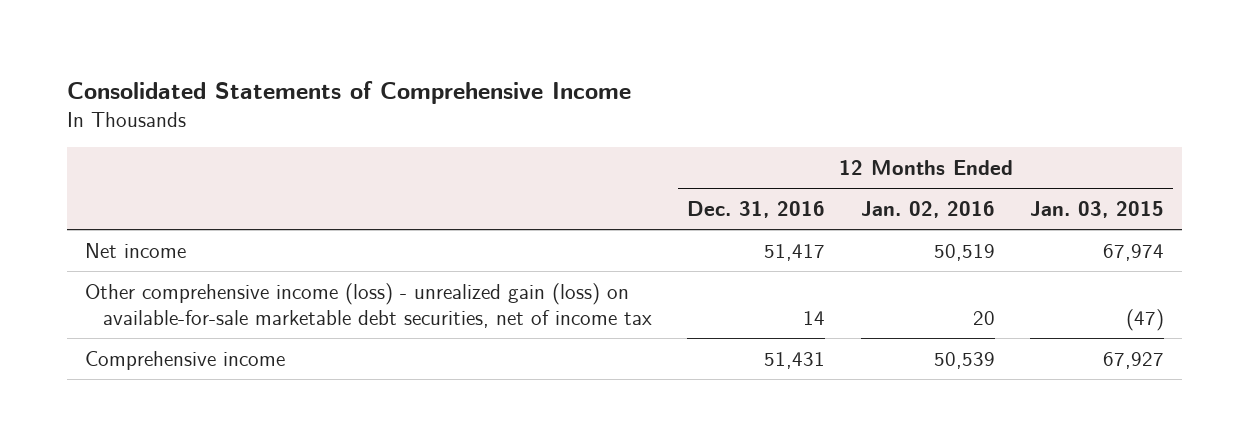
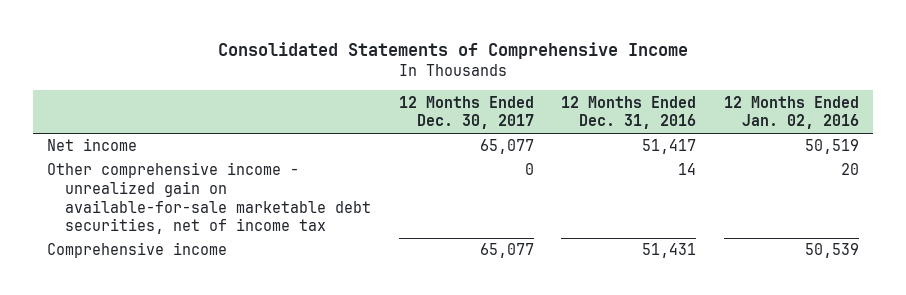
[1030,201,1165,219] Jan. 03, 2015 -> none
none -> [398,95,534,130] 12 Months Ended Dec. 30, 2017
[85,282,652,328] Other comprehensive income (loss) - unrealized gain (loss) on available-for-sale marketable debt securities, net of income tax -> [47,162,372,235] Other comprehensive income - unrealized gain on available-for-sale marketable debt securities, net of income tax

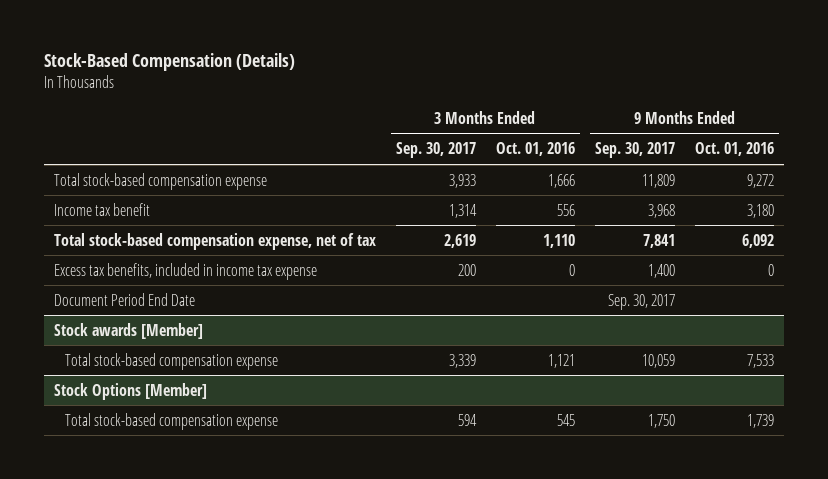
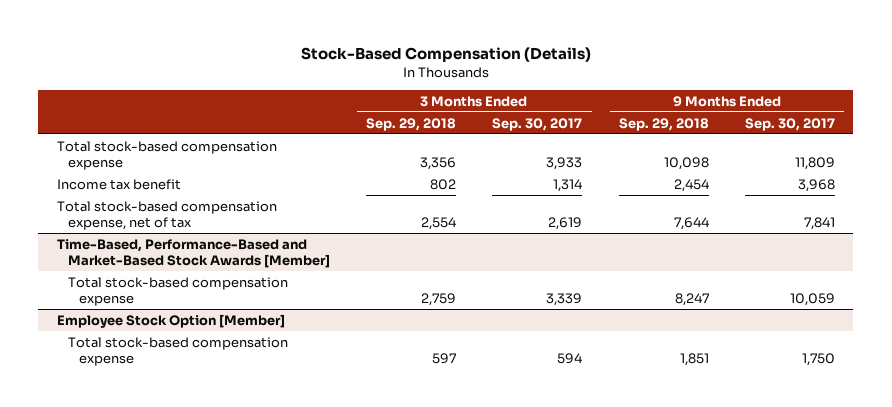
[495,142,575,157] Oct. 01, 2016 -> none
[695,142,775,157] Oct. 01, 2016 -> none
none -> [366,117,457,131] Sep. 29, 2018
none -> [618,117,709,131] Sep. 29, 2018
[53,262,317,280] Excess tax benefits, included in income tax expense -> none
[53,292,195,306] Document Period End Date -> none
[53,322,203,339] Stock awards [Member] -> none
none -> [56,238,330,268] Time-Based, Performance-Based and Market-Based Stock Awards [Member]
[53,382,207,400] Stock Options [Member] -> [56,313,285,328] Employee Stock Option [Member]

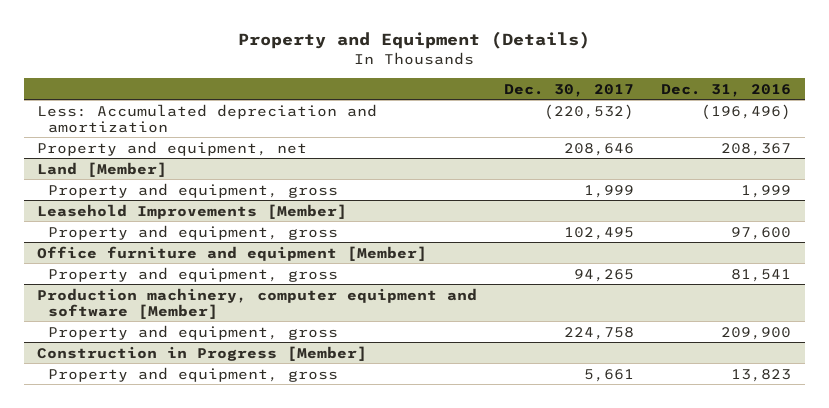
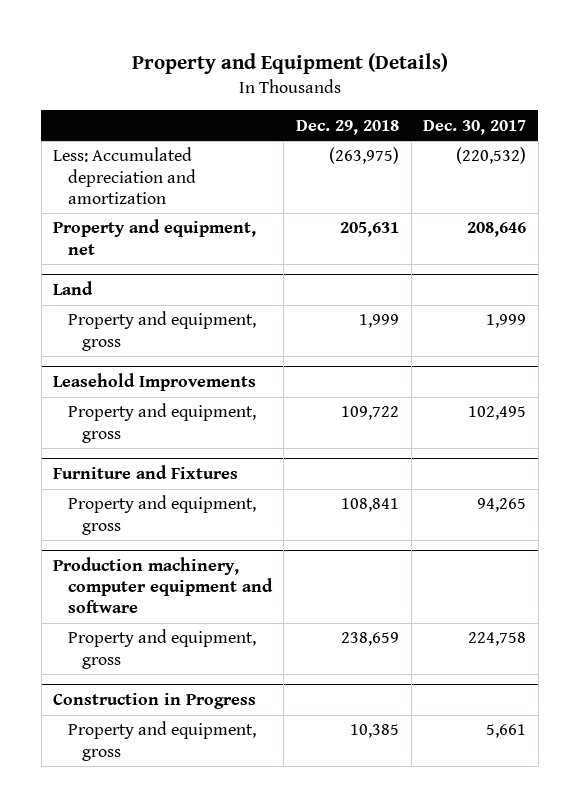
[661,83,792,97] Dec. 31, 2016 -> none
none -> [295,119,399,135] Dec. 29, 2018
[37,161,168,177] Land [Member] -> [53,281,94,296] Land
[37,203,348,219] Leasehold Improvements [Member] -> [53,373,257,392] Leasehold Improvements
[37,245,428,261] Office furniture and equipment [Member] -> [53,465,239,480] Furniture and Fixtures
[37,287,478,319] Production machinery, computer equipment and software [Member] -> [53,557,273,614] Production machinery, computer equipment and software
[37,345,368,361] Construction in Progress [Member] -> [53,693,257,710] Construction in Progress

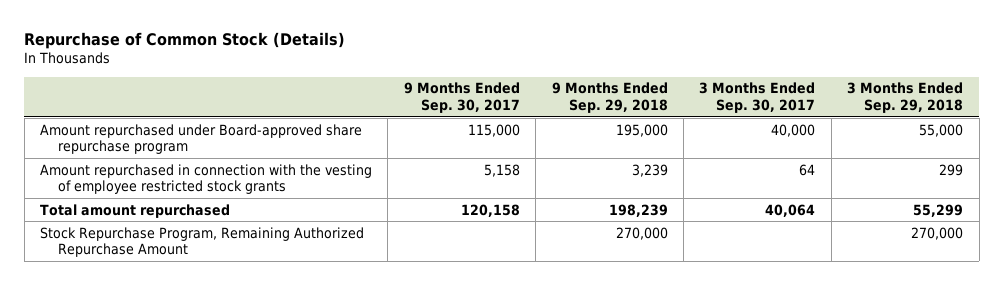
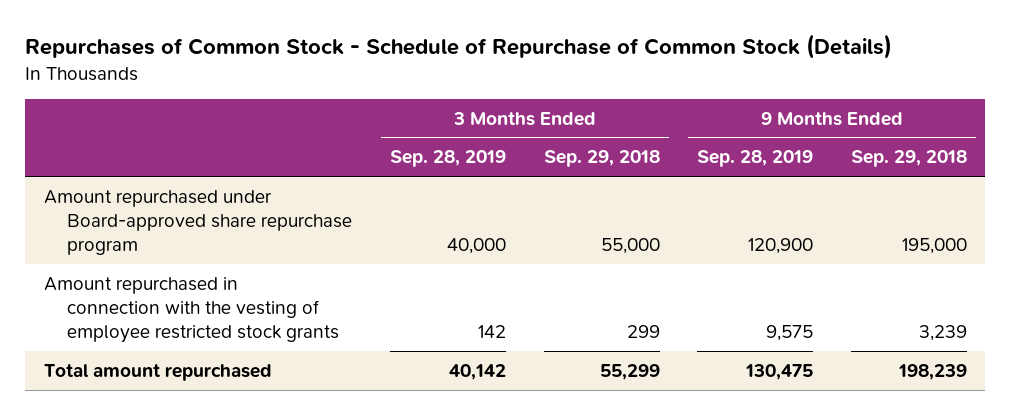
[24,31,346,49] Repurchase of Common Stock (Details) -> [24,34,892,60] Repurchases of Common Stock - Schedule of Repurchase of Common Stock (Details)
[403,82,520,114] 9 Months Ended Sep. 30, 2017 -> none
[699,82,816,114] 3 Months Ended Sep. 30, 2017 -> none
none -> [390,150,507,168] Sep. 28, 2019
none -> [697,150,814,168] Sep. 28, 2019
[39,226,364,258] Stock Repurchase Program, Remaining Authorized Repurchase Amount -> none

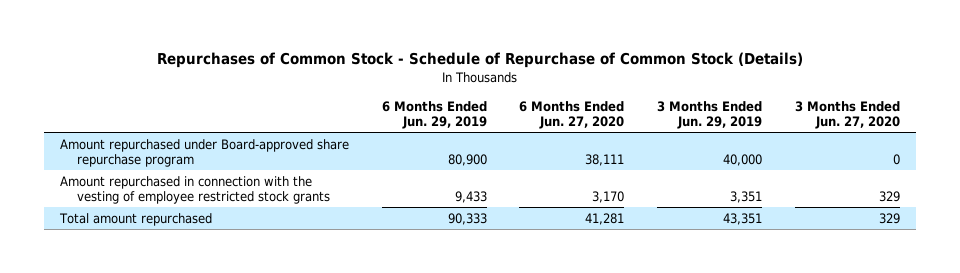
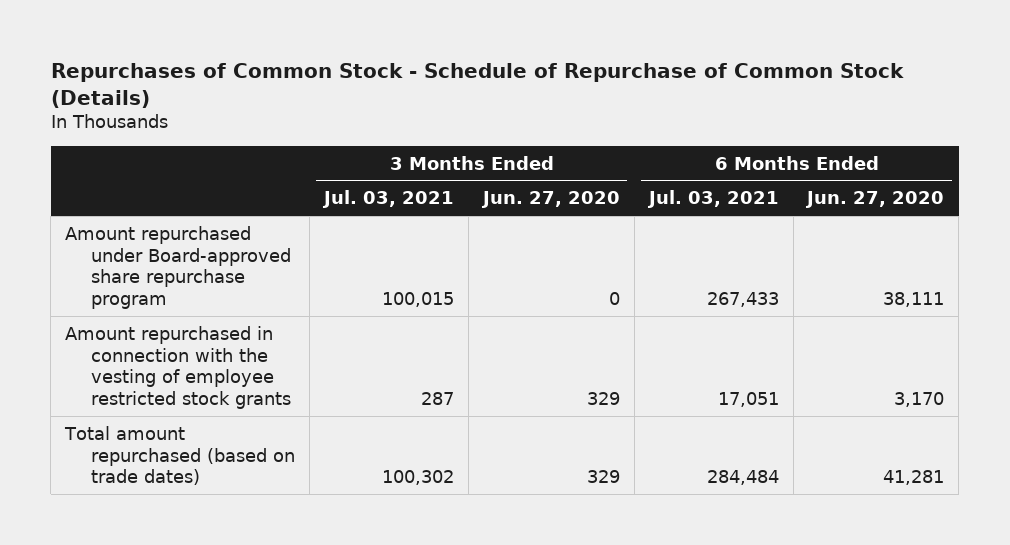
[381,100,487,130] 6 Months Ended Jun. 29, 2019 -> none
[657,100,763,130] 3 Months Ended Jun. 29, 2019 -> none
none -> [321,190,454,209] Jul. 03, 2021
none -> [646,190,779,209] Jul. 03, 2021
[59,212,213,226] Total amount repurchased -> [64,425,295,486] Total amount repurchased (based on trade dates)

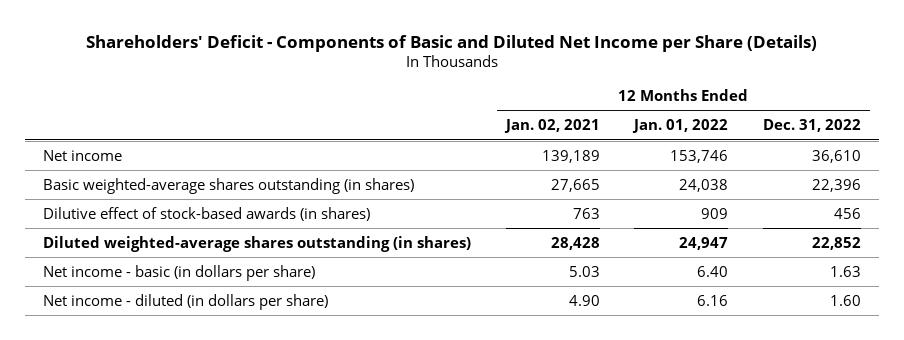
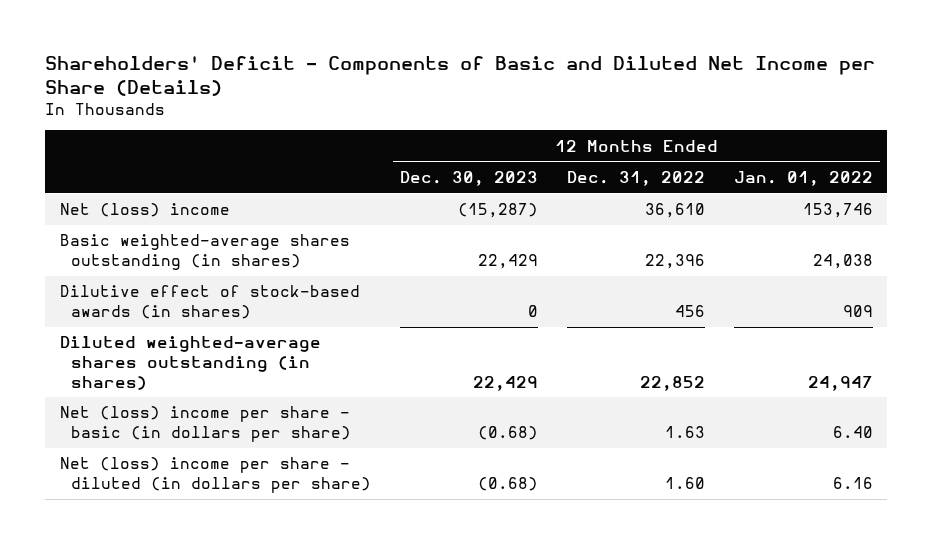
[503,119,600,134] Jan. 02, 2021 -> none
none -> [400,170,539,186] Dec. 30, 2023
[42,149,122,161] Net income -> [59,203,230,218] Net (loss) income
[42,264,315,281] Net income - basic (in dollars per share) -> [59,406,352,443] Net (loss) income per share - basic (in dollars per share)
[42,293,328,310] Net income - diluted (in dollars per share) -> [59,457,372,494] Net (loss) income per share - diluted (in dollars per share)

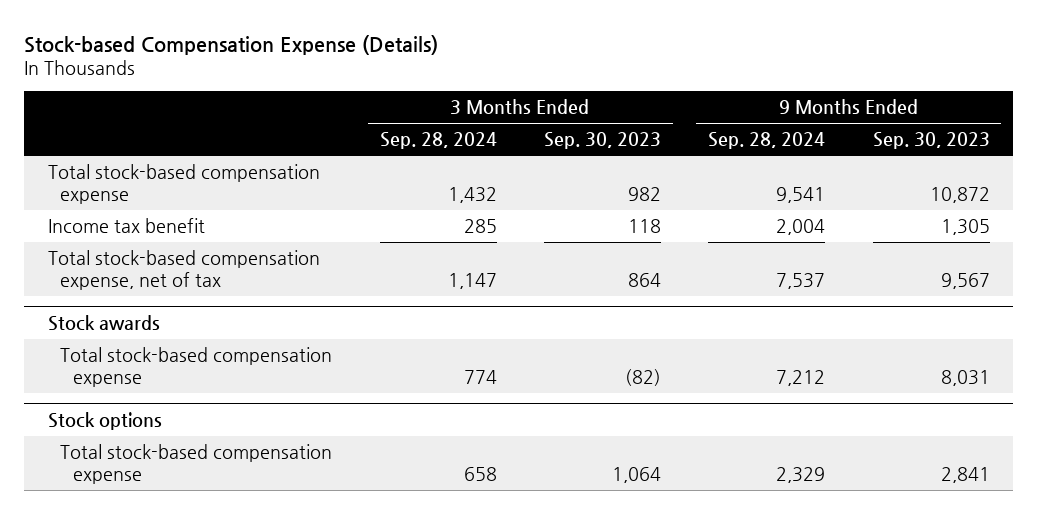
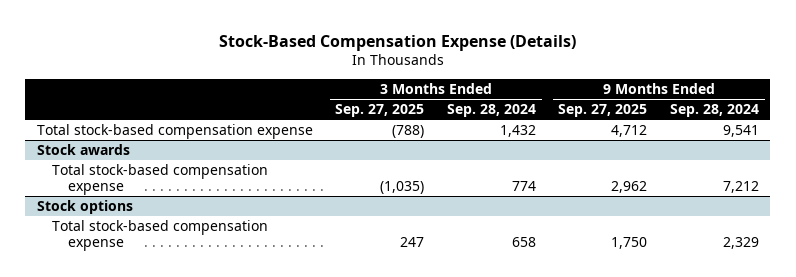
[23,34,438,55] Stock-based Compensation Expense (Details) -> [218,34,576,51] Stock-Based Compensation Expense (Details)
[543,132,661,150] Sep. 30, 2023 -> none
[872,132,990,150] Sep. 30, 2023 -> none
none -> [335,104,425,118] Sep. 27, 2025
none -> [558,104,648,118] Sep. 27, 2025
[47,218,205,234] Income tax benefit -> none
[47,250,320,290] Total stock-based compensation expense, net of tax -> none

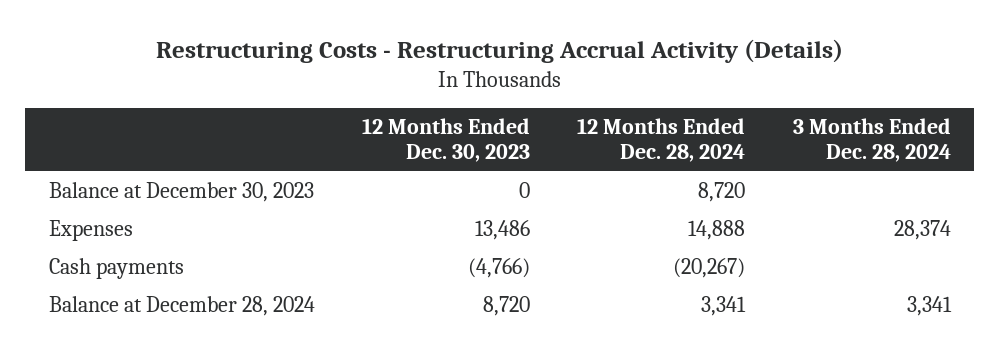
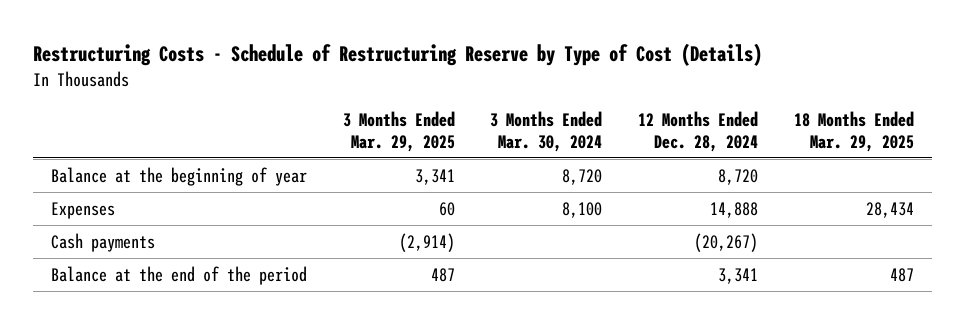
[155,38,843,63] Restructuring Costs - Restructuring Accrual Activity (Details) -> [33,43,763,67] Restructuring Costs - Schedule of Restructuring Reserve by Type of Cost (Details)
[361,118,530,163] 12 Months Ended Dec. 30, 2023 -> none
[792,118,951,163] 3 Months Ended Dec. 28, 2024 -> none
none -> [342,111,455,152] 3 Months Ended Mar. 29, 2025
none -> [490,111,603,152] 3 Months Ended Mar. 30, 2024
none -> [793,111,914,152] 18 Months Ended Mar. 29, 2025
[48,182,314,203] Balance at December 30, 2023 -> [50,166,307,186] Balance at the beginning of year
[48,296,315,317] Balance at December 28, 2024 -> [50,265,307,285] Balance at the end of the period

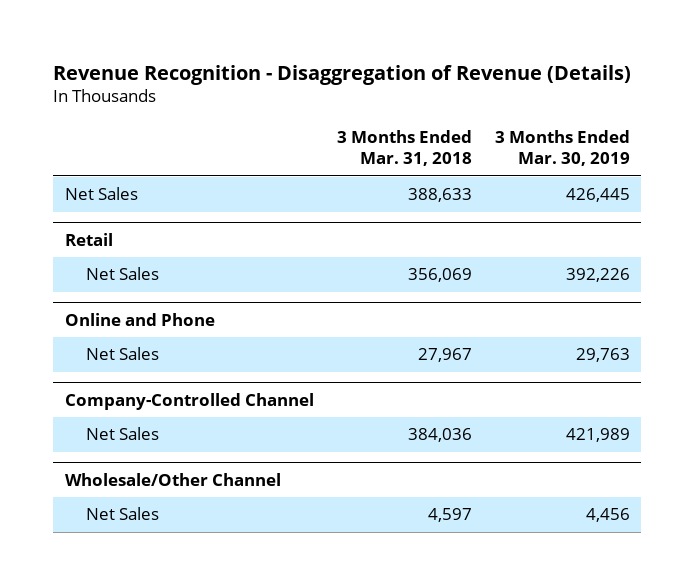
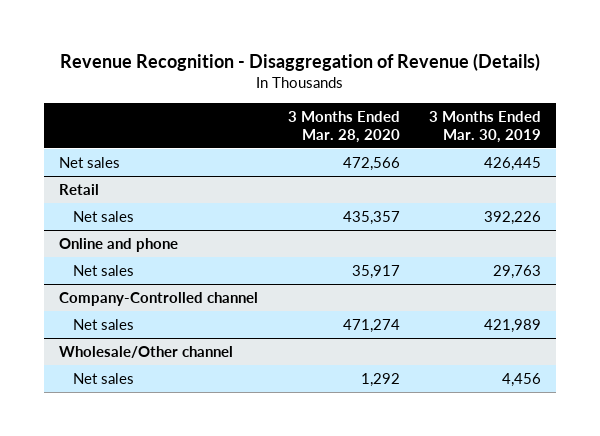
[336,129,472,167] 3 Months Ended Mar. 31, 2018 -> none
none -> [287,111,400,143] 3 Months Ended Mar. 28, 2020
[64,187,138,201] Net Sales -> [59,156,121,168] Net sales
[86,267,160,281] Net Sales -> [73,210,135,222] Net sales
[64,313,215,327] Online and Phone -> [59,237,179,252] Online and phone
[86,347,160,361] Net Sales -> [73,264,135,276] Net sales
[64,393,314,411] Company-Controlled Channel -> [59,291,259,306] Company-Controlled channel
[86,427,160,441] Net Sales -> [73,318,135,330] Net sales
[64,473,281,487] Wholesale/Other Channel -> [59,345,234,358] Wholesale/Other channel
[86,507,160,521] Net Sales -> [73,372,135,384] Net sales

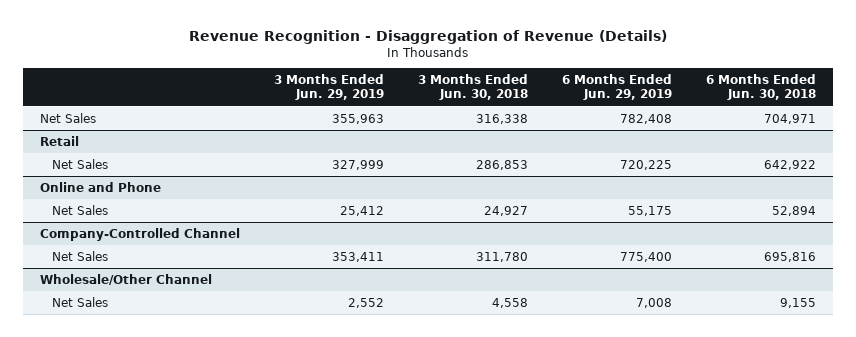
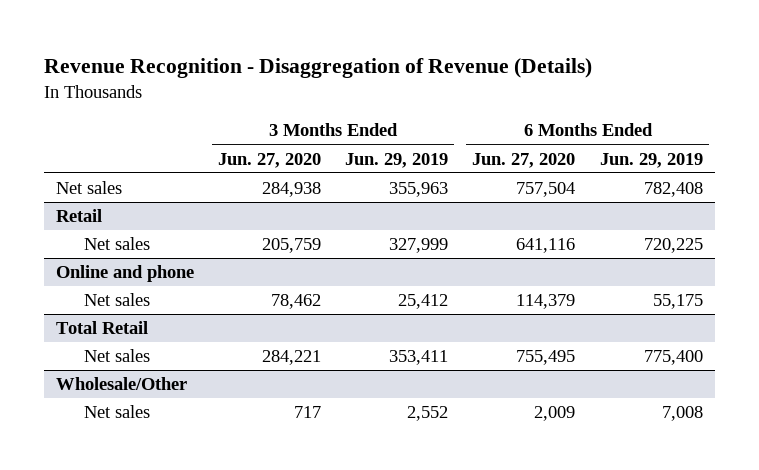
[417,74,528,101] 3 Months Ended Jun. 30, 2018 -> none
[705,74,816,101] 6 Months Ended Jun. 30, 2018 -> none
none -> [218,152,322,168] Jun. 27, 2020
none -> [472,152,576,168] Jun. 27, 2020
[39,112,96,123] Net Sales -> [55,181,122,195] Net sales
[39,227,240,241] Company-Controlled Channel -> none
[51,158,108,169] Net Sales -> [84,237,151,251] Net sales
[39,181,161,192] Online and Phone -> [55,265,194,283] Online and phone
[51,204,108,215] Net Sales -> [84,293,151,307] Net sales
none -> [55,321,148,335] Total Retail
[51,250,108,261] Net Sales -> [84,349,151,363] Net sales
[39,273,212,285] Wholesale/Other Channel -> [55,377,187,391] Wholesale/Other
[51,296,108,307] Net Sales -> [84,405,151,419] Net sales

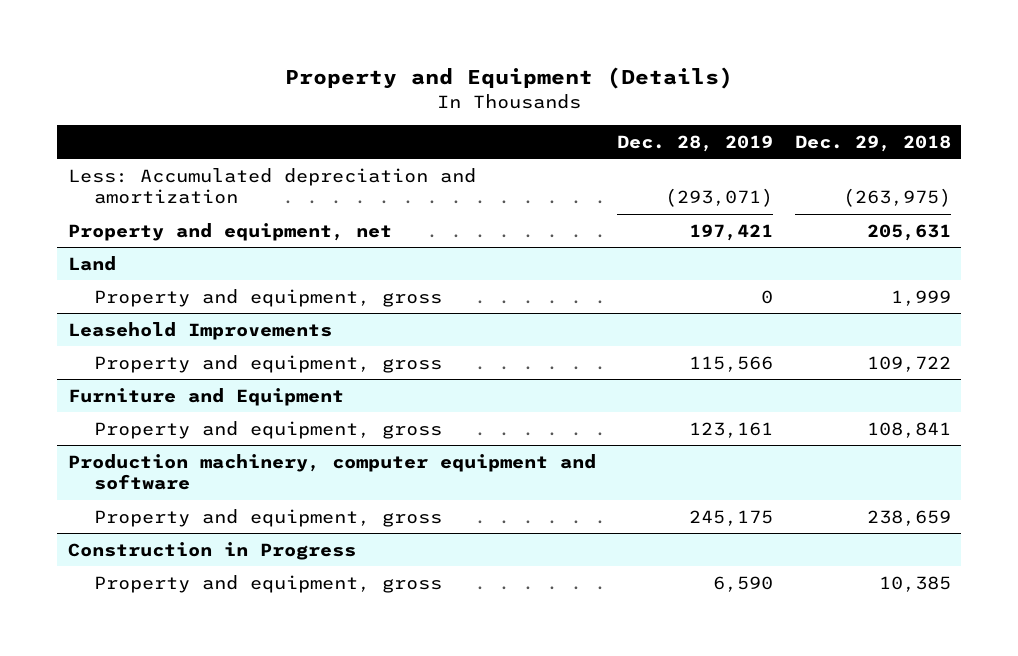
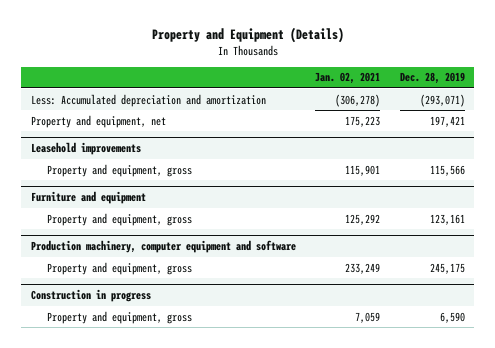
[794,134,951,152] Dec. 29, 2018 -> none
none -> [315,72,381,85] Jan. 02, 2021
[67,255,116,271] Land -> none
[93,288,442,307] Property and equipment, gross -> none
[67,321,332,340] Leasehold Improvements -> [30,142,141,156] Leasehold improvements
[67,387,344,406] Furniture and Equipment -> [30,191,146,205] Furniture and equipment
[67,541,356,560] Construction in Progress -> [30,289,151,303] Construction in progress

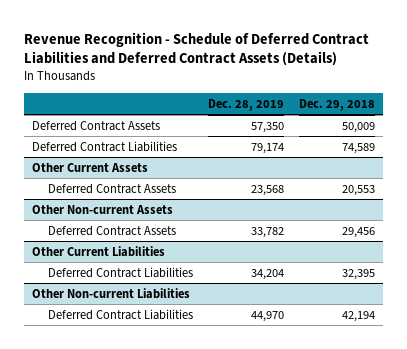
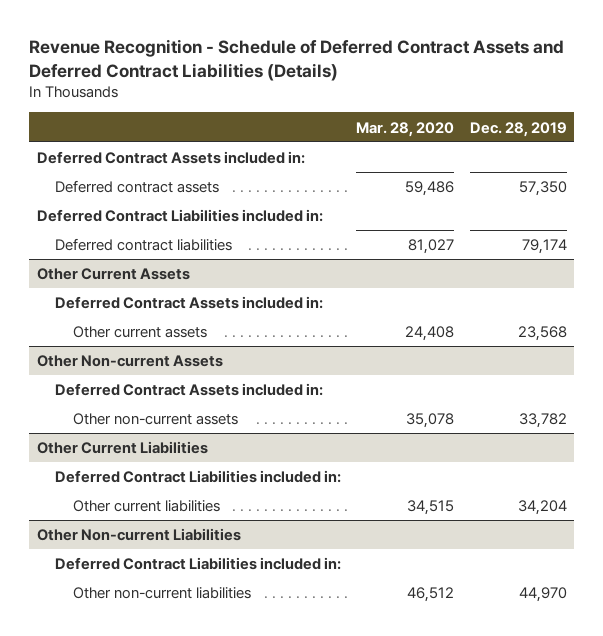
[24,31,370,67] Revenue Recognition - Schedule of Deferred Contract Liabilities and Deferred Contract Assets (Details) -> [29,38,565,81] Revenue Recognition - Schedule of Deferred Contract Assets and Deferred Contract Liabilities (Details)
[299,98,376,111] Dec. 29, 2018 -> none
none -> [356,121,455,137] Mar. 28, 2020
none -> [36,151,305,165] Deferred Contract Assets included in:
[31,120,160,131] Deferred Contract Assets -> [54,180,219,194] Deferred contract assets
none -> [36,209,323,223] Deferred Contract Liabilities included in:
[31,140,177,152] Deferred Contract Liabilities -> [54,238,232,252] Deferred contract liabilities
none -> [54,296,323,310] Deferred Contract Assets included in:
[47,183,176,194] Deferred Contract Assets -> [72,326,207,339] Other current assets
none -> [54,383,323,397] Deferred Contract Assets included in:
[47,225,176,236] Deferred Contract Assets -> [72,413,238,426] Other non-current assets
none -> [54,470,341,484] Deferred Contract Liabilities included in:
[47,266,193,278] Deferred Contract Liabilities -> [72,500,220,513] Other current liabilities
none -> [54,557,341,571] Deferred Contract Liabilities included in:
[47,308,193,320] Deferred Contract Liabilities -> [72,587,251,600] Other non-current liabilities

